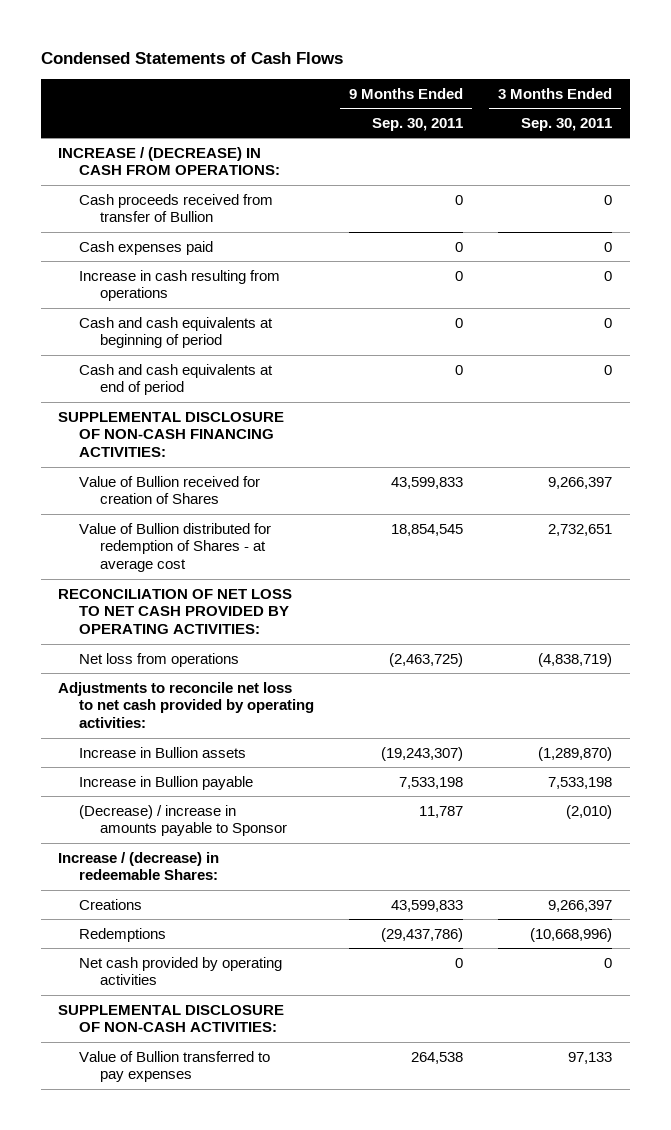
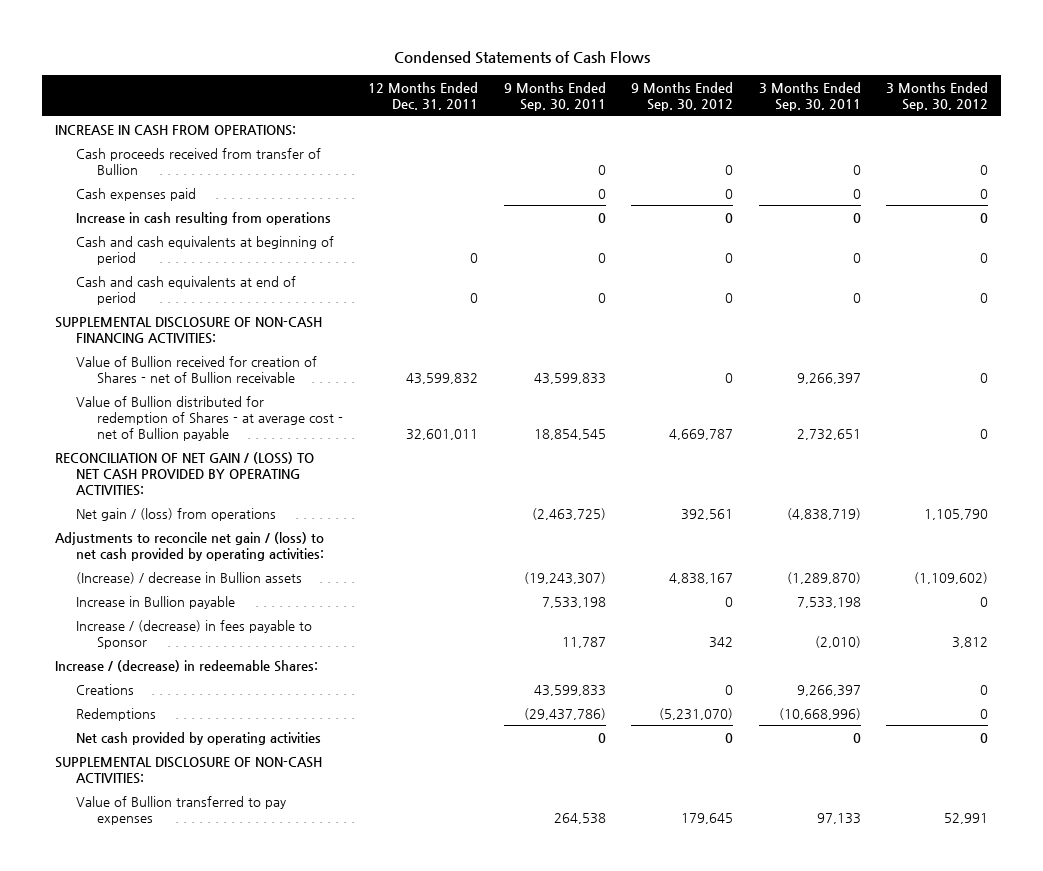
none -> [368,82,479,111] 12 Months Ended Dec. 31, 2011
none -> [631,82,734,112] 9 Months Ended Sep. 30, 2012
none -> [886,82,989,112] 3 Months Ended Sep. 30, 2012
[58,146,281,176] INCREASE / (DECREASE) IN CASH FROM OPERATIONS: -> [55,124,297,136] INCREASE IN CASH FROM OPERATIONS:
[79,475,261,505] Value of Bullion received for creation of Shares -> [75,355,317,383] Value of Bullion received for creation of Shares - net of Bullion receivable
[79,522,272,573] Value of Bullion distributed for redemption of Shares - at average cost -> [75,395,343,441] Value of Bullion distributed for redemption of Shares - at average cost - net of Bullion payable
[58,588,293,635] RECONCILIATION OF NET LOSS TO NET CASH PROVIDED BY OPERATING ACTIVITIES: -> [55,451,315,496] RECONCILIATION OF NET GAIN / (LOSS) TO NET CASH PROVIDED BY OPERATING ACTIVITIES:
[79,652,240,667] Net loss from operations -> [75,507,276,521] Net gain / (loss) from operations
[58,681,315,729] Adjustments to reconcile net loss to net cash provided by operating activities: -> [55,531,325,561] Adjustments to reconcile net gain / (loss) to net cash provided by operating activities:
[79,746,247,758] Increase in Bullion assets -> [75,571,302,584] (Increase) / decrease in Bullion assets
[79,804,287,837] (Decrease) / increase in amounts payable to Sponsor -> [75,619,312,649] Increase / (decrease) in fees payable to Sponsor

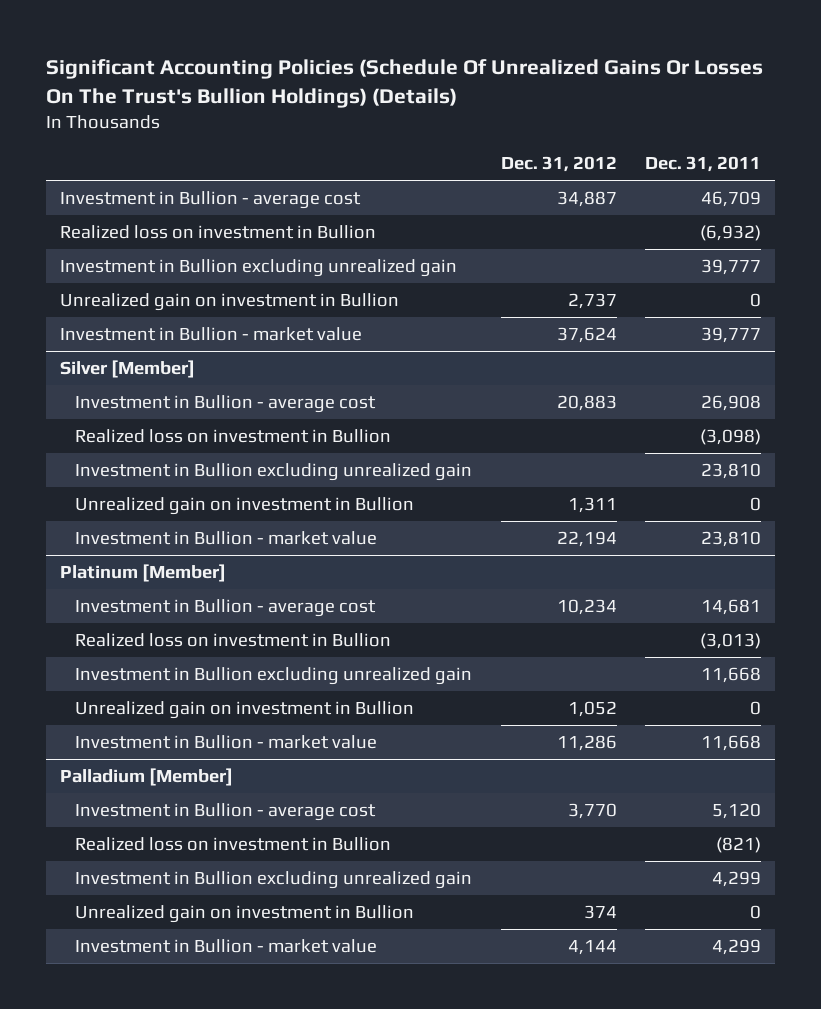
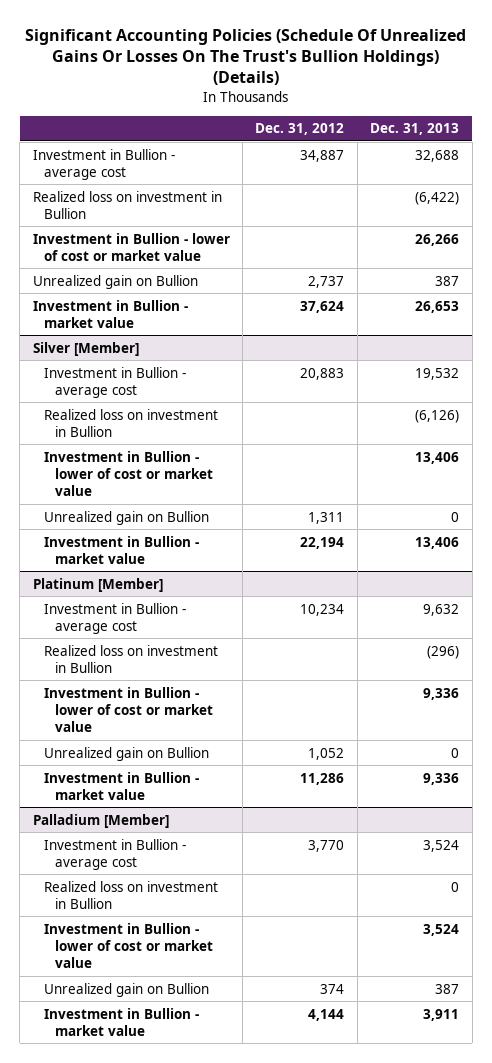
[644,156,761,173] Dec. 31, 2011 -> none
none -> [370,123,460,136] Dec. 31, 2013
[59,258,457,277] Investment in Bullion excluding unrealized gain -> none
none -> [32,232,230,261] Investment in Bullion - lower of cost or market value
[59,292,399,311] Unrealized gain on investment in Bullion -> [32,274,198,289] Unrealized gain on Bullion
[75,462,473,481] Investment in Bullion excluding unrealized gain -> none
none -> [43,450,214,497] Investment in Bullion - lower of cost or market value
[75,496,415,515] Unrealized gain on investment in Bullion -> [43,510,209,525] Unrealized gain on Bullion
[75,666,473,685] Investment in Bullion excluding unrealized gain -> none
none -> [43,686,214,733] Investment in Bullion - lower of cost or market value
[75,700,415,719] Unrealized gain on investment in Bullion -> [43,746,209,761] Unrealized gain on Bullion
[75,870,473,889] Investment in Bullion excluding unrealized gain -> none
none -> [43,922,214,969] Investment in Bullion - lower of cost or market value
[75,904,415,923] Unrealized gain on investment in Bullion -> [43,982,209,997] Unrealized gain on Bullion

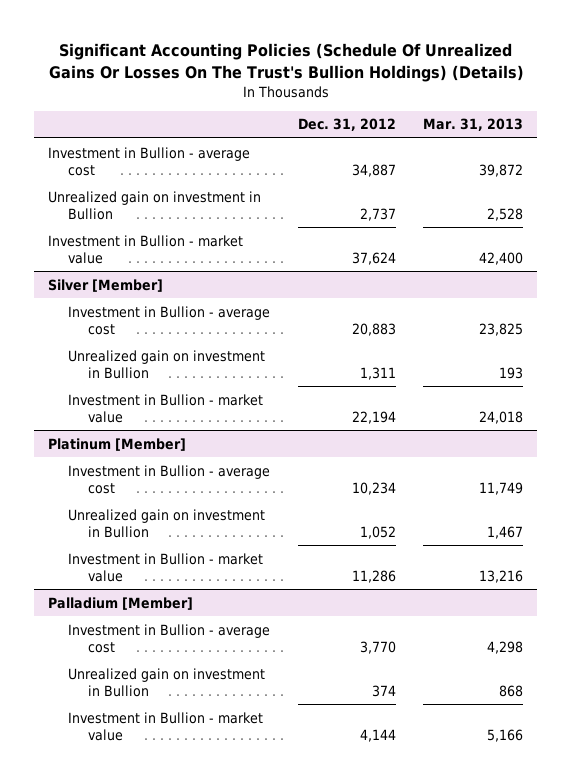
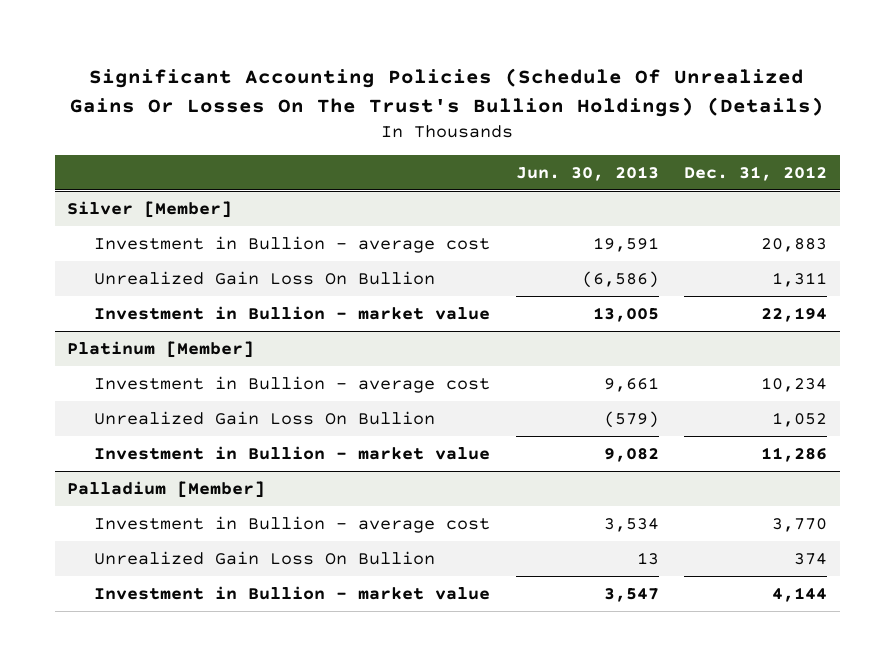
[423,118,524,132] Mar. 31, 2013 -> none
none -> [515,165,659,181] Jun. 30, 2013
[48,146,251,177] Investment in Bullion - average cost -> none
[48,190,262,221] Unrealized gain on investment in Bullion -> none
[48,234,244,265] Investment in Bullion - market value -> none
[68,349,266,380] Unrealized gain on investment in Bullion -> [94,270,436,285] Unrealized Gain Loss On Bullion
[68,508,266,539] Unrealized gain on investment in Bullion -> [94,410,436,425] Unrealized Gain Loss On Bullion
[68,667,266,698] Unrealized gain on investment in Bullion -> [94,550,436,565] Unrealized Gain Loss On Bullion

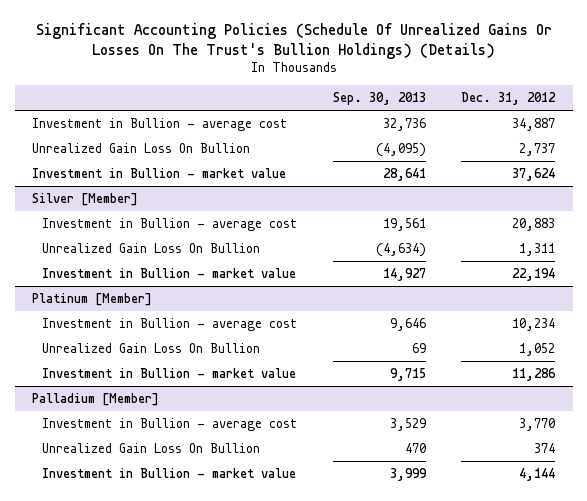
[515,165,659,181] Jun. 30, 2013 -> none
none -> [332,92,426,106] Sep. 30, 2013
none -> [32,117,288,131] Investment in Bullion - average cost
none -> [32,142,251,153] Unrealized Gain Loss On Bullion
none -> [32,167,287,178] Investment in Bullion - market value

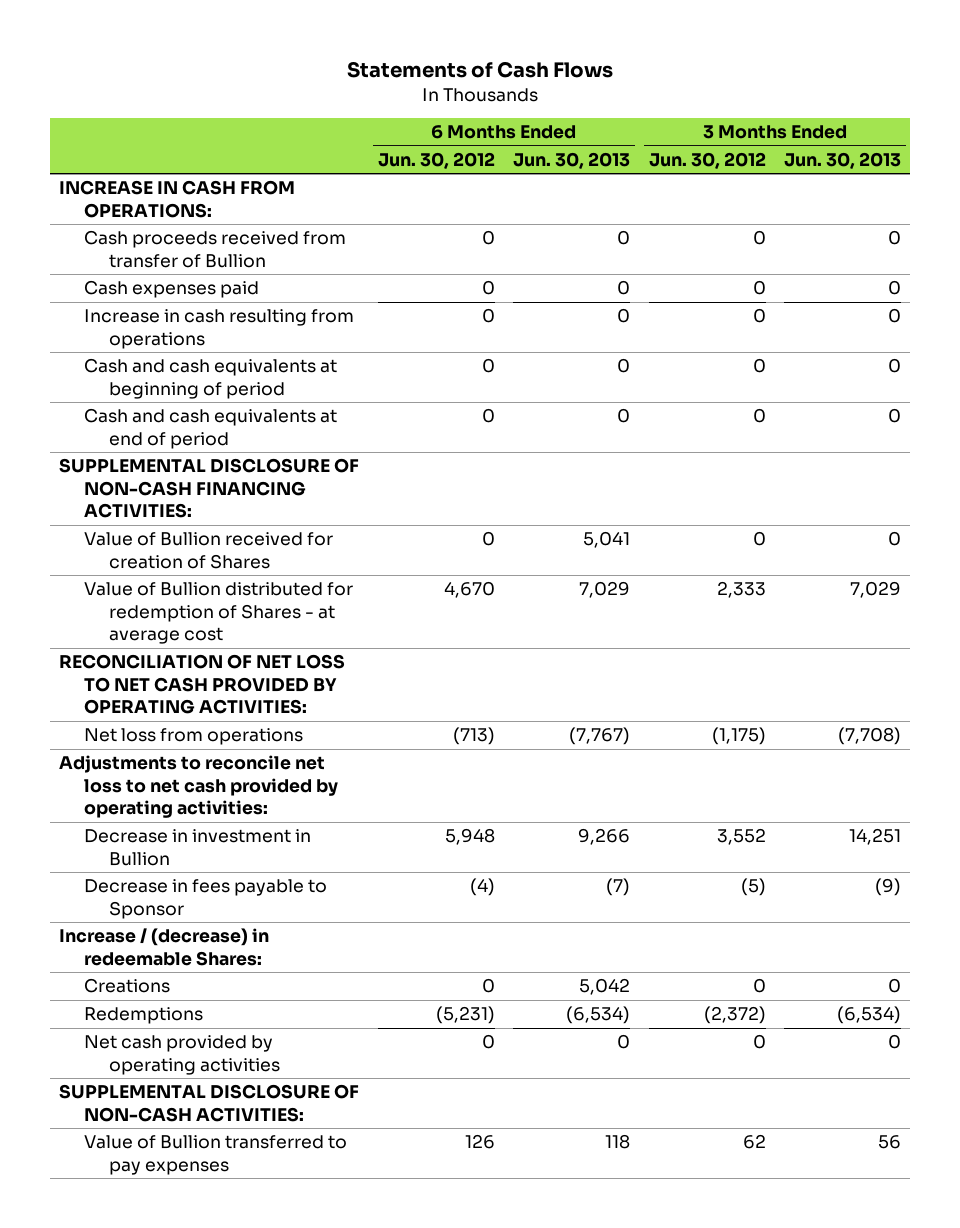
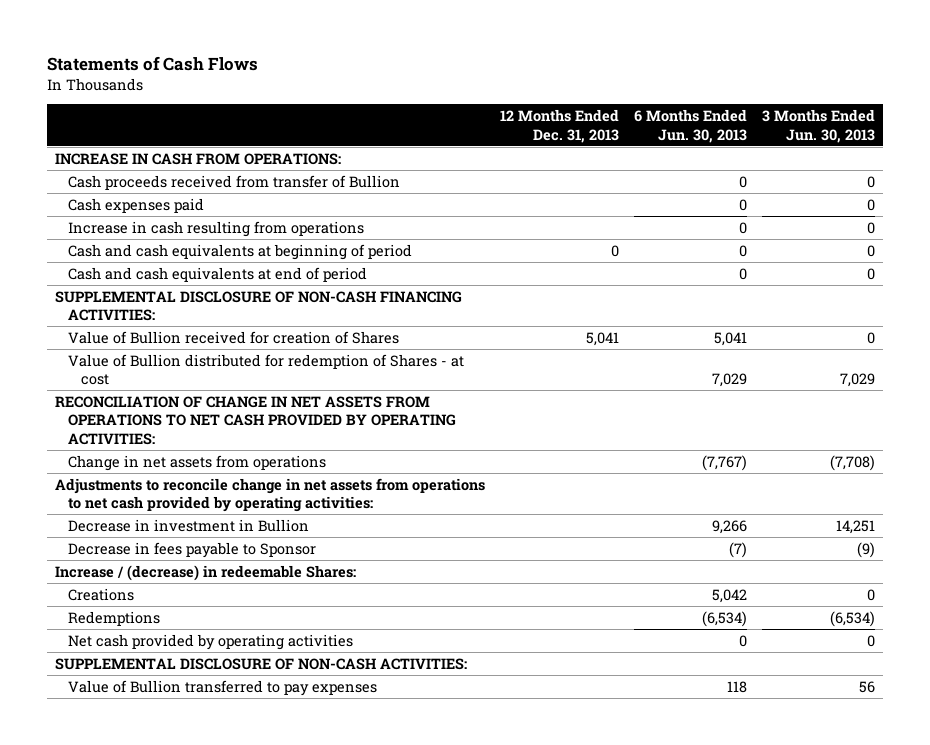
[377,151,495,169] Jun. 30, 2012 -> none
[648,151,766,169] Jun. 30, 2012 -> none
none -> [499,108,619,143] 12 Months Ended Dec. 31, 2013
[84,582,354,645] Value of Bullion distributed for redemption of Shares - at average cost -> [67,353,464,386] Value of Bullion distributed for redemption of Shares - at cost
[59,654,346,715] RECONCILIATION OF NET LOSS TO NET CASH PROVIDED BY OPERATING ACTIVITIES: -> [54,395,456,446] RECONCILIATION OF CHANGE IN NET ASSETS FROM OPERATIONS TO NET CASH PROVIDED BY OPERATING ACTIVITIES:
[84,728,304,746] Net loss from operations -> [67,454,326,471] Change in net assets from operations
[59,755,339,819] Adjustments to reconcile net loss to net cash provided by operating activities: -> [54,477,485,513] Adjustments to reconcile change in net assets from operations to net cash provided by operating activities:

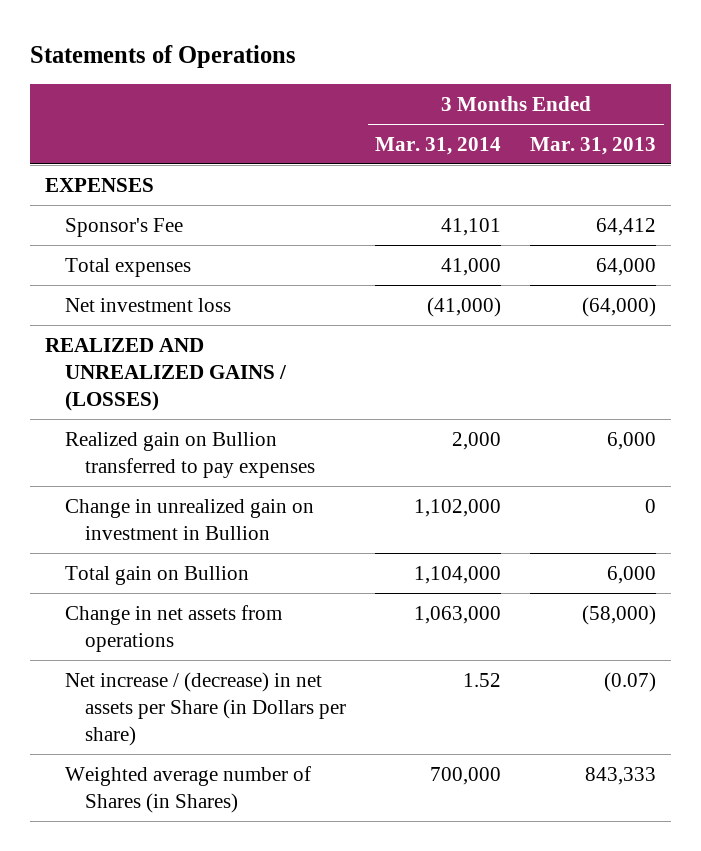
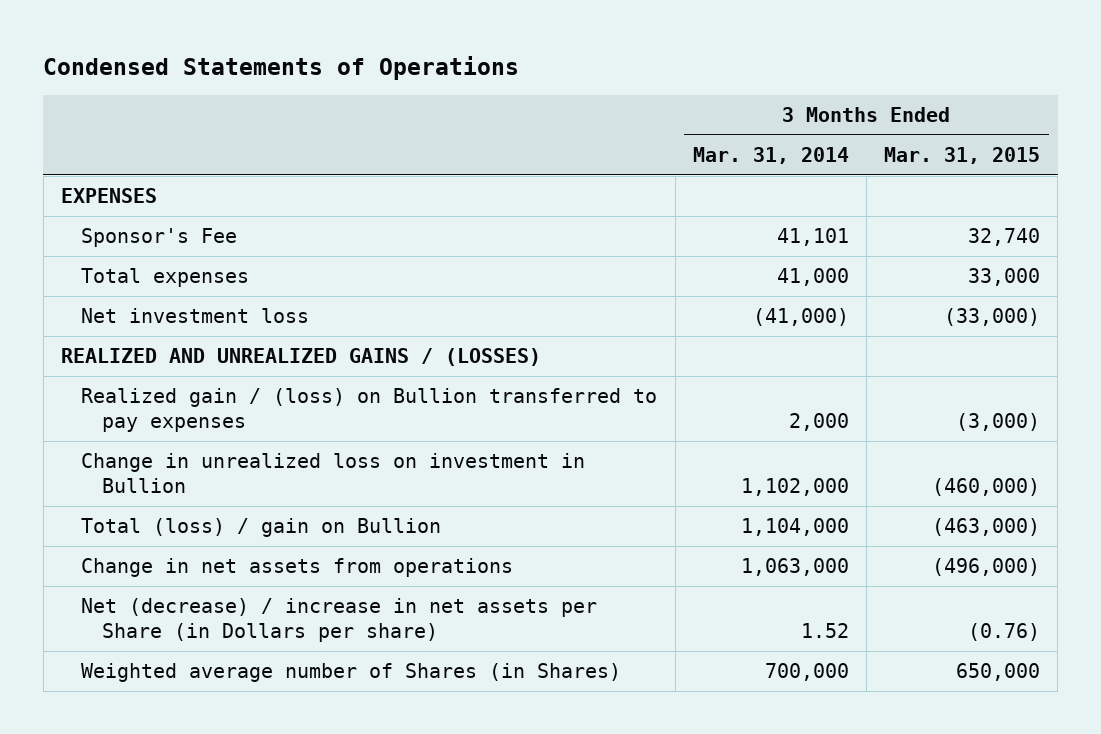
[29,44,296,68] Statements of Operations -> [43,55,520,80] Condensed Statements of Operations
[530,136,657,155] Mar. 31, 2013 -> none
none -> [884,147,1041,165] Mar. 31, 2015
[64,431,315,479] Realized gain on Bullion transferred to pay expenses -> [81,388,658,433] Realized gain / (loss) on Bullion transferred to pay expenses
[64,498,314,541] Change in unrealized gain on investment in Bullion -> [81,453,586,494] Change in unrealized loss on investment in Bullion
[64,565,249,585] Total gain on Bullion -> [81,518,442,538] Total (loss) / gain on Bullion
[64,671,346,747] Net increase / (decrease) in net assets per Share (in Dollars per share) -> [81,598,598,643] Net (decrease) / increase in net assets per Share (in Dollars per share)

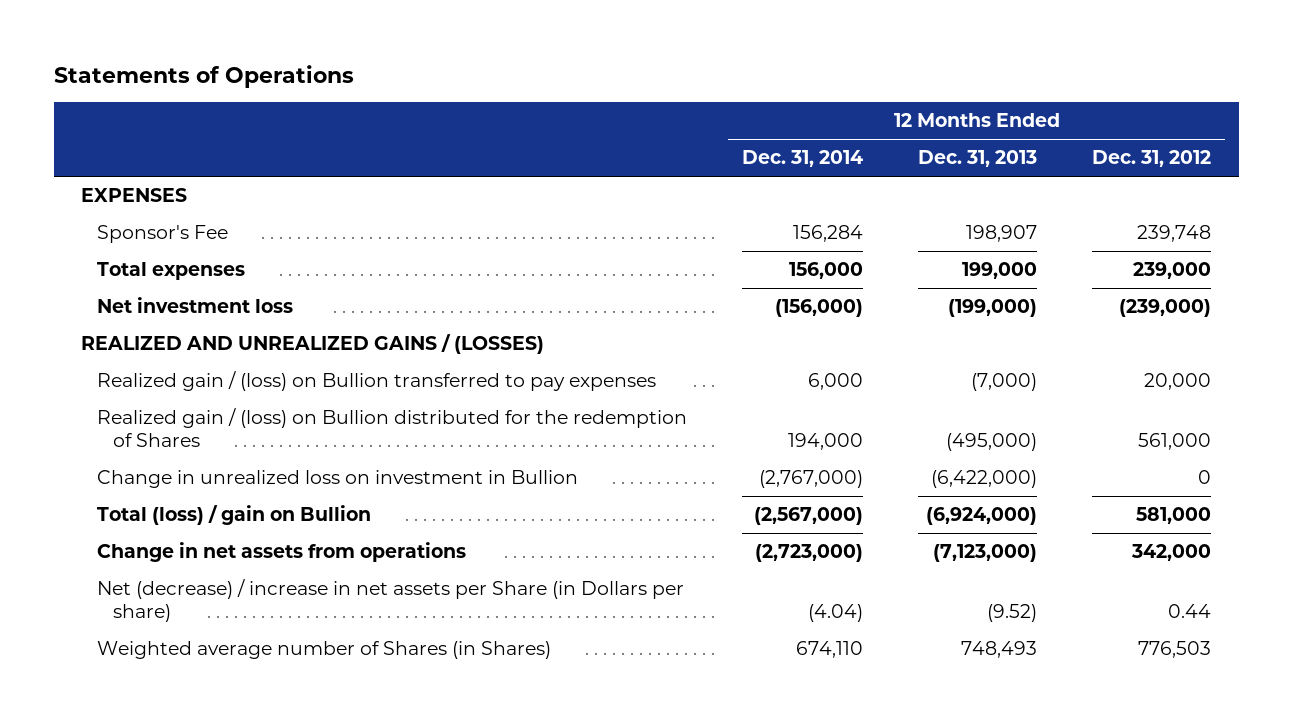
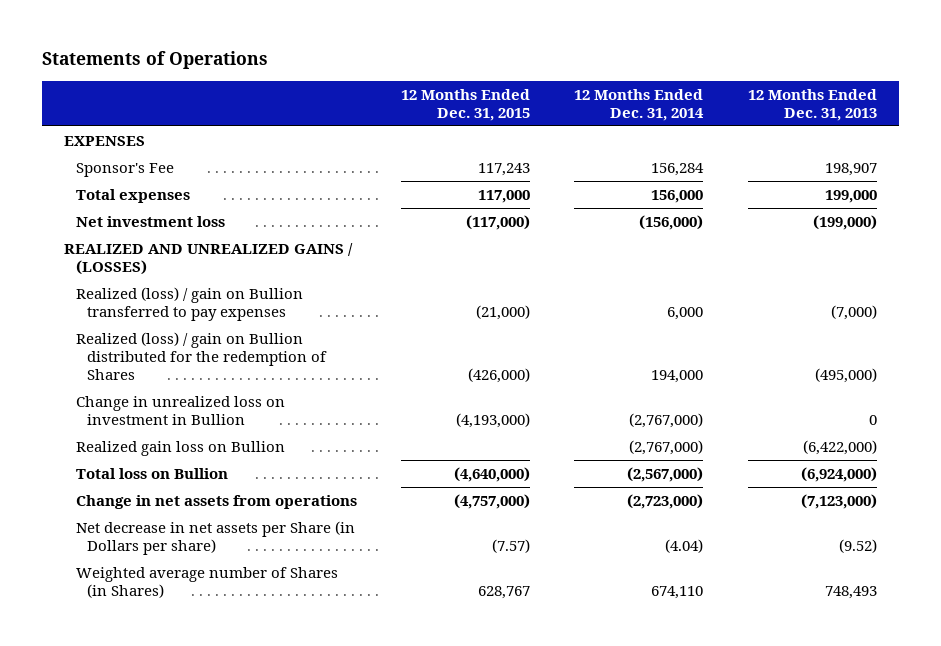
[1092,150,1212,168] Dec. 31, 2012 -> none
none -> [400,88,530,121] 12 Months Ended Dec. 31, 2015
[97,371,657,392] Realized gain / (loss) on Bullion transferred to pay expenses -> [75,287,303,322] Realized (loss) / gain on Bullion transferred to pay expenses
[97,408,688,448] Realized gain / (loss) on Bullion distributed for the redemption of Shares -> [75,332,327,381] Realized (loss) / gain on Bullion distributed for the redemption of Shares
[931,470,1038,489] (6,422,000) -> [868,415,877,426] 0
none -> [75,441,285,457] Realized gain loss on Bullion
[97,505,372,526] Total (loss) / gain on Bullion -> [75,468,228,480] Total loss on Bullion
[97,579,685,623] Net (decrease) / increase in net assets per Share (in Dollars per share) -> [75,521,355,556] Net decrease in net assets per Share (in Dollars per share)

